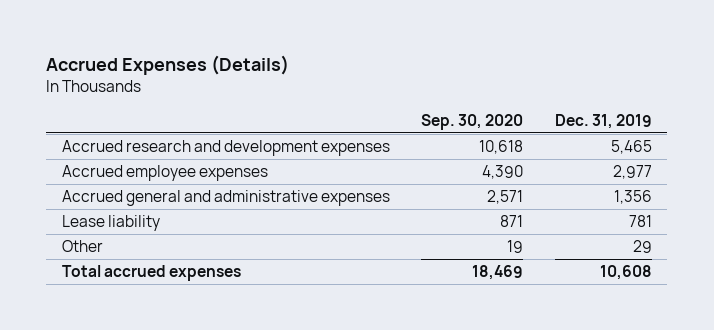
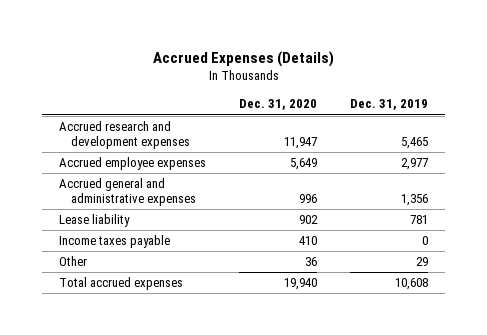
[421,113,524,130] Sep. 30, 2020 -> none
none -> [239,99,318,111] Dec. 31, 2020
none -> [58,235,170,249] Income taxes payable

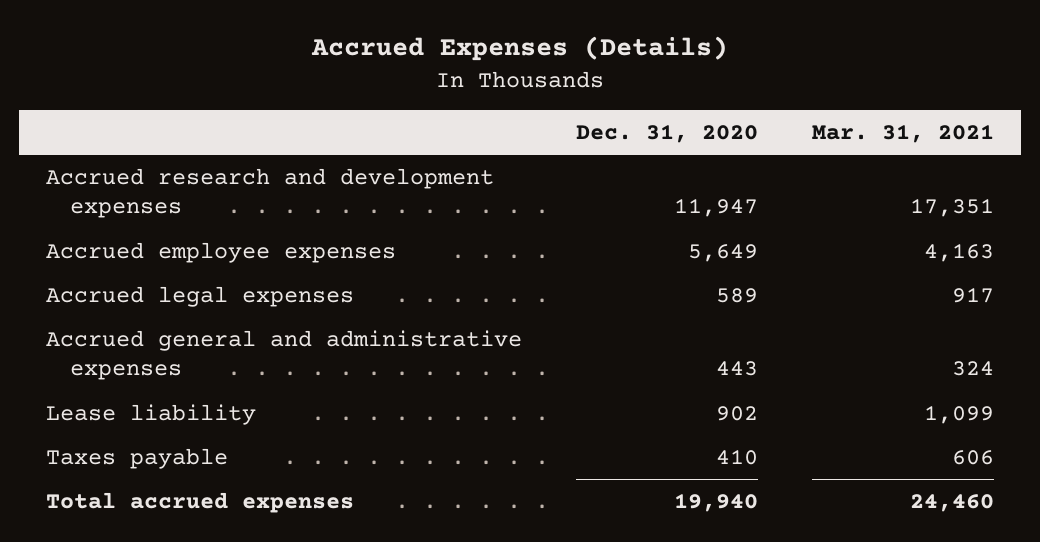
[350,99,429,111] Dec. 31, 2019 -> none
none -> [811,124,994,144] Mar. 31, 2021
none -> [46,285,355,307] Accrued legal expenses
[299,194,318,204] 996 -> [715,361,758,377] 443
[58,256,87,267] Other -> none
[58,235,170,249] Income taxes payable -> [46,447,229,469] Taxes payable

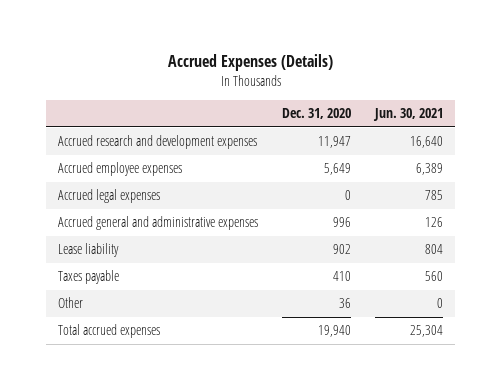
[811,124,994,144] Mar. 31, 2021 -> none
none -> [373,108,444,122] Jun. 30, 2021
[715,287,758,303] 589 -> [345,190,352,201] 0
[715,361,758,377] 443 -> [333,217,352,228] 996
none -> [57,297,83,309] Other

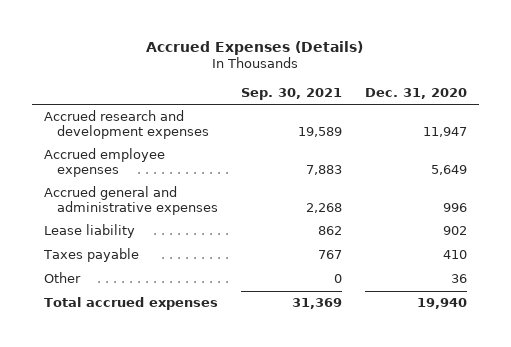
[373,108,444,122] Jun. 30, 2021 -> none
none -> [240,87,342,100] Sep. 30, 2021
[57,189,160,204] Accrued legal expenses -> none

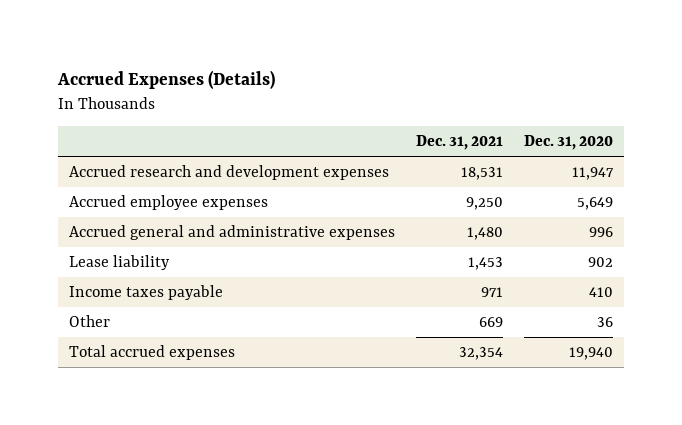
[240,87,342,100] Sep. 30, 2021 -> none
none -> [416,135,504,151] Dec. 31, 2021
[42,248,139,263] Taxes payable -> [69,284,224,300] Income taxes payable

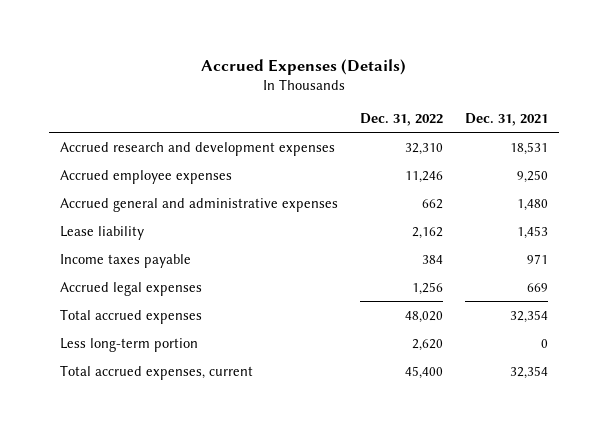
[524,135,614,151] Dec. 31, 2020 -> none
none -> [359,113,443,127] Dec. 31, 2022
[69,314,111,327] Other -> [59,281,202,296] Accrued legal expenses
none -> [59,337,198,352] Less long-term portion
none -> [59,364,253,380] Total accrued expenses, current

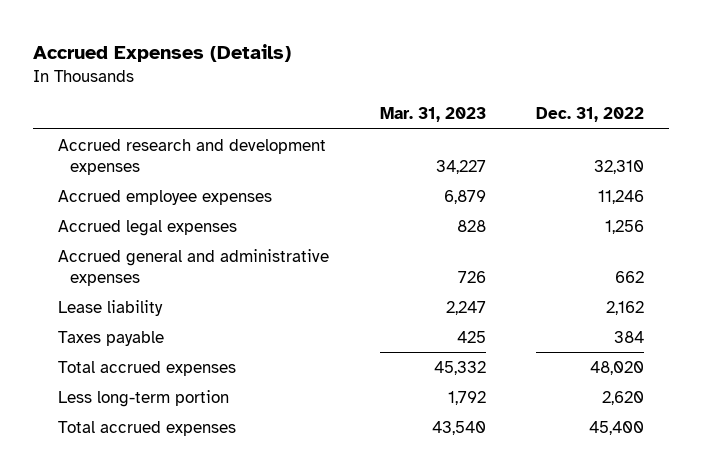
[464,113,548,127] Dec. 31, 2021 -> none
none -> [379,107,486,123] Mar. 31, 2023
[59,281,202,296] Accrued legal expenses -> [58,219,238,236] Accrued legal expenses
[59,253,191,268] Income taxes payable -> [58,330,165,346] Taxes payable
[59,364,253,380] Total accrued expenses, current -> [58,420,237,436] Total accrued expenses

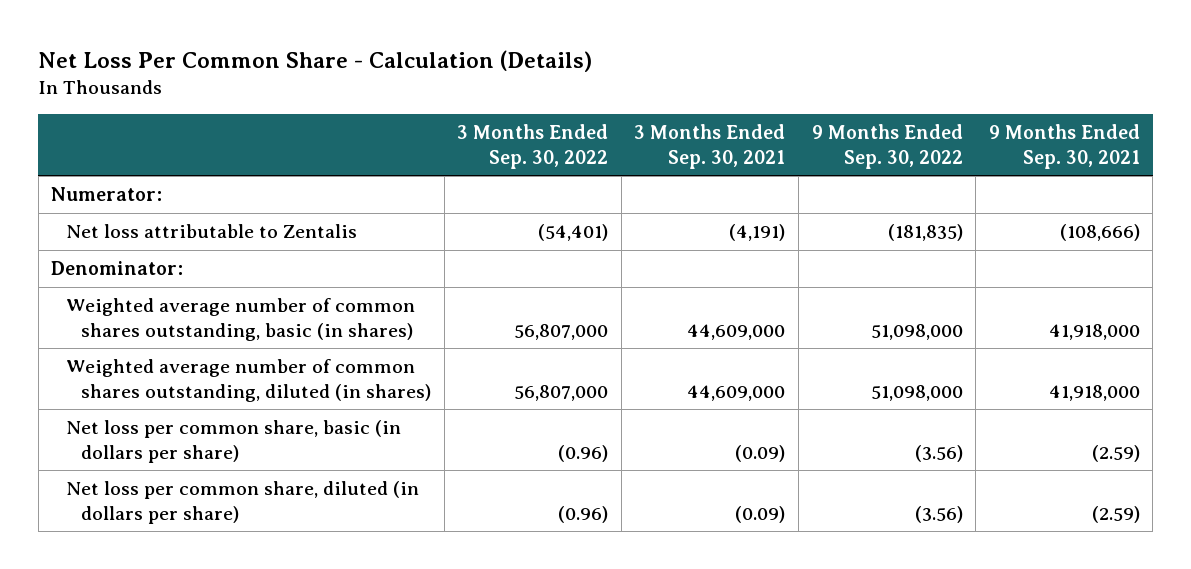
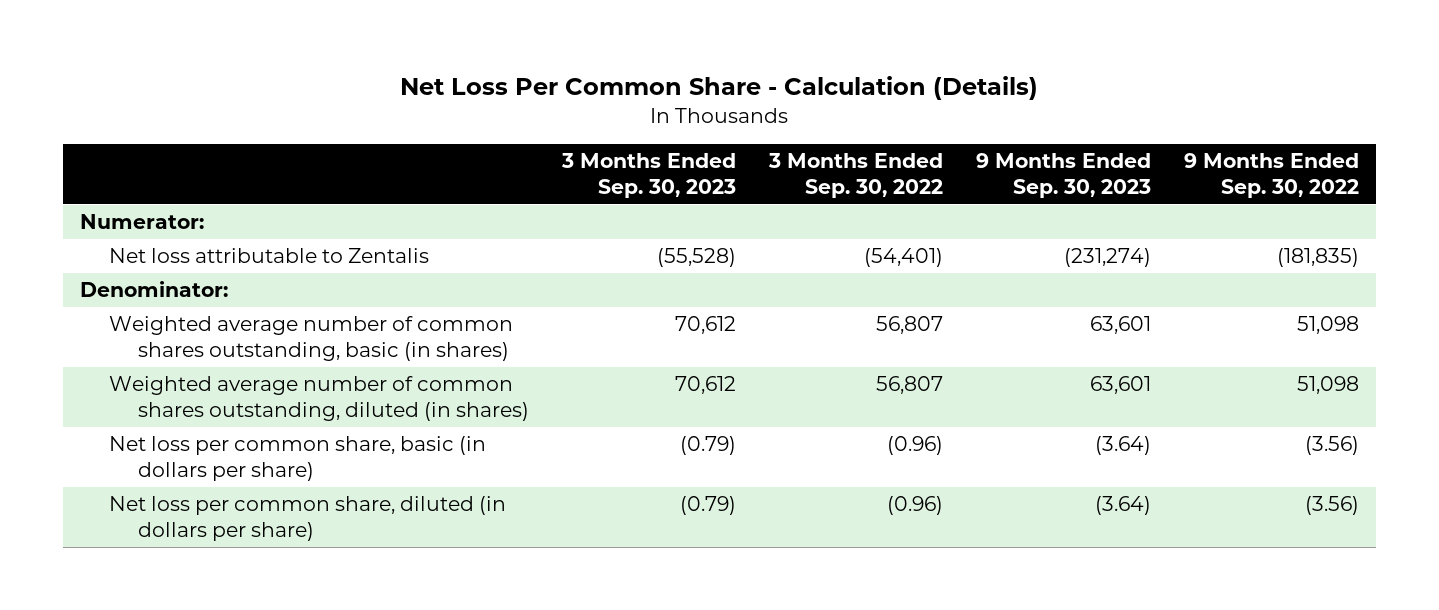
[634,123,786,169] 3 Months Ended Sep. 30, 2021 -> none
[988,123,1140,169] 9 Months Ended Sep. 30, 2021 -> none
none -> [560,152,736,198] 3 Months Ended Sep. 30, 2023
none -> [976,152,1152,198] 9 Months Ended Sep. 30, 2023
[514,323,609,340] 56,807,000 -> [875,316,943,335] 56,807
[870,323,963,340] 51,098,000 -> [1297,316,1360,335] 51,098
[514,384,609,401] 56,807,000 -> [875,376,943,395] 56,807
[870,384,963,401] 51,098,000 -> [1297,376,1360,395] 51,098

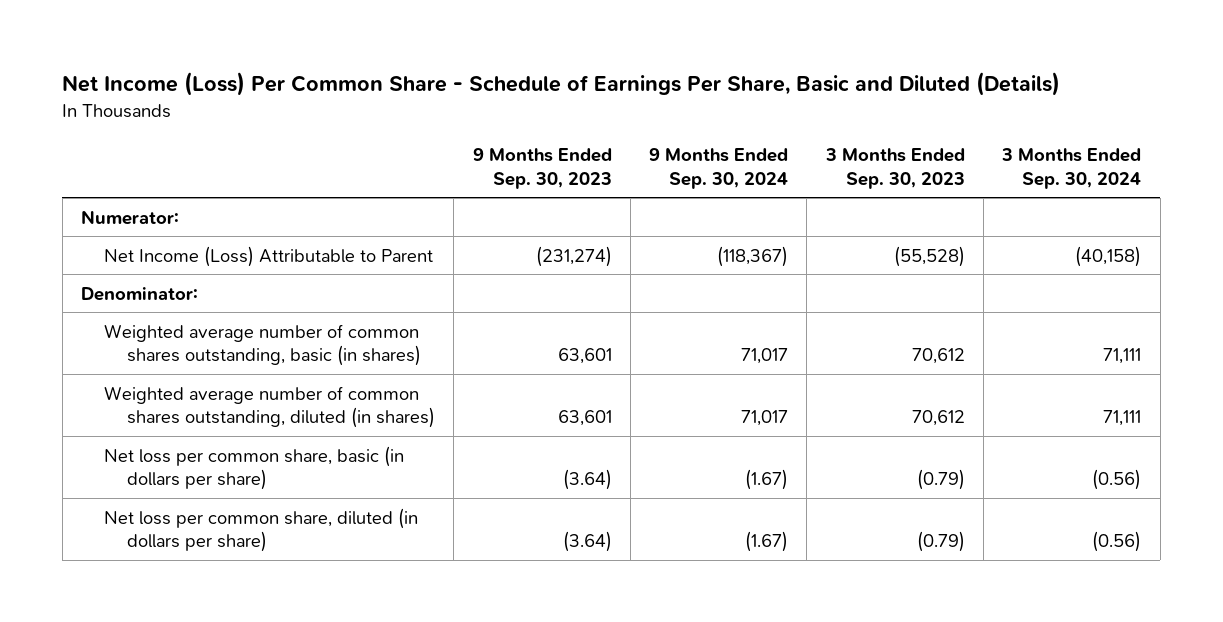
[400,76,1039,101] Net Loss Per Common Share - Calculation (Details) -> [62,72,1061,97] Net Income (Loss) Per Common Share - Schedule of Earnings Per Share, Basic and Diluted (Details)
[767,152,943,198] 3 Months Ended Sep. 30, 2022 -> none
[1184,152,1360,198] 9 Months Ended Sep. 30, 2022 -> none
none -> [649,147,789,189] 9 Months Ended Sep. 30, 2024
none -> [1001,147,1142,189] 3 Months Ended Sep. 30, 2024
[108,248,429,264] Net loss attributable to Zentalis -> [104,245,434,267] Net Income (Loss) Attributable to Parent

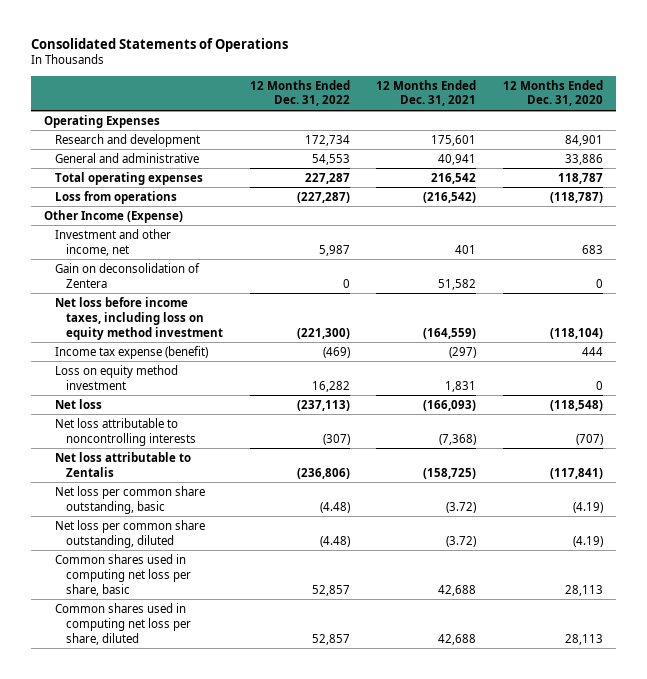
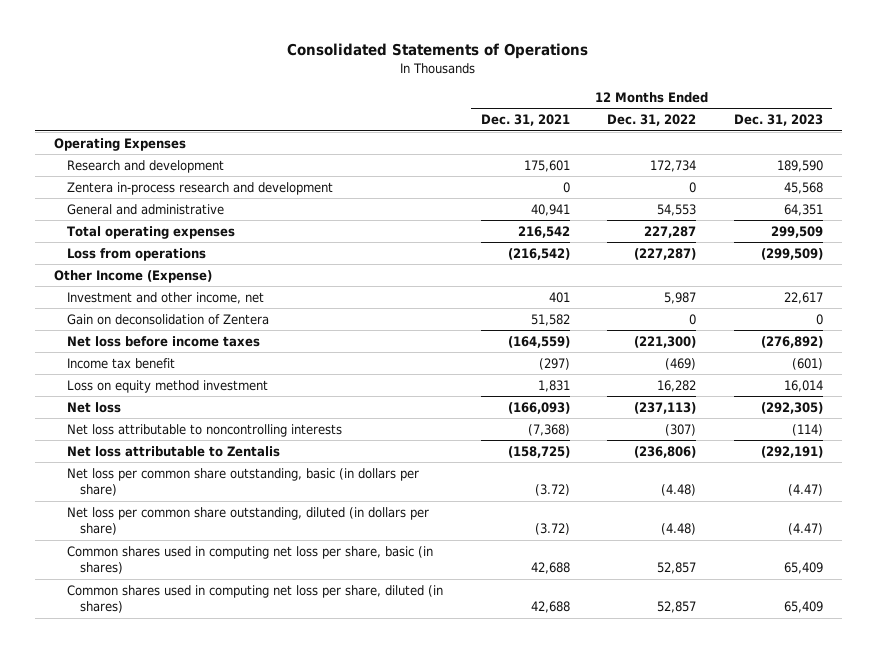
[502,79,603,107] 12 Months Ended Dec. 31, 2020 -> none
none -> [733,114,823,127] Dec. 31, 2023
none -> [66,181,333,195] Zentera in-process research and development
[55,296,224,340] Net loss before income taxes, including loss on equity method investment -> [66,335,260,347] Net loss before income taxes
[55,345,209,359] Income tax expense (benefit) -> [66,357,175,369] Income tax benefit
[55,485,206,514] Net loss per common share outstanding, basic -> [66,467,419,497] Net loss per common share outstanding, basic (in dollars per share)
[55,519,206,548] Net loss per common share outstanding, diluted -> [66,506,429,536] Net loss per common share outstanding, diluted (in dollars per share)
[55,553,192,596] Common shares used in computing net loss per share, basic -> [66,545,433,575] Common shares used in computing net loss per share, basic (in shares)
[55,602,192,645] Common shares used in computing net loss per share, diluted -> [66,584,443,614] Common shares used in computing net loss per share, diluted (in shares)

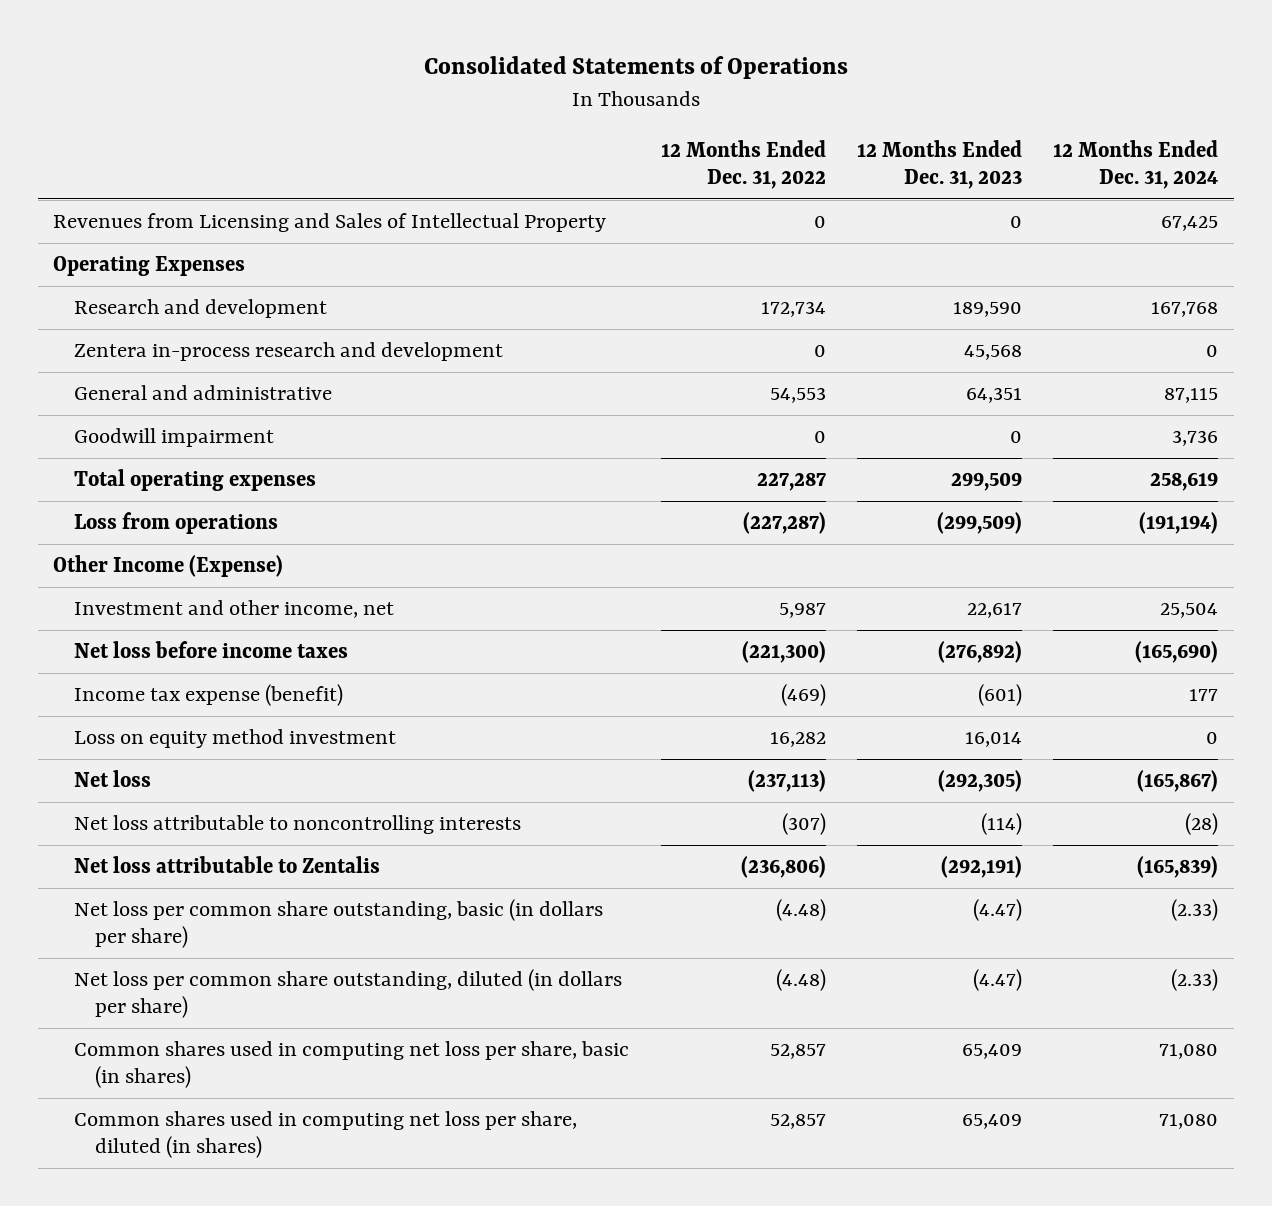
[480,114,570,127] Dec. 31, 2021 -> none
none -> [1053,140,1219,190] 12 Months Ended Dec. 31, 2024
none -> [53,212,607,232] Revenues from Licensing and Sales of Intellectual Property
none -> [74,427,275,447] Goodwill impairment
[66,313,269,325] Gain on deconsolidation of Zentera -> none
[66,357,175,369] Income tax benefit -> [74,683,344,706] Income tax expense (benefit)

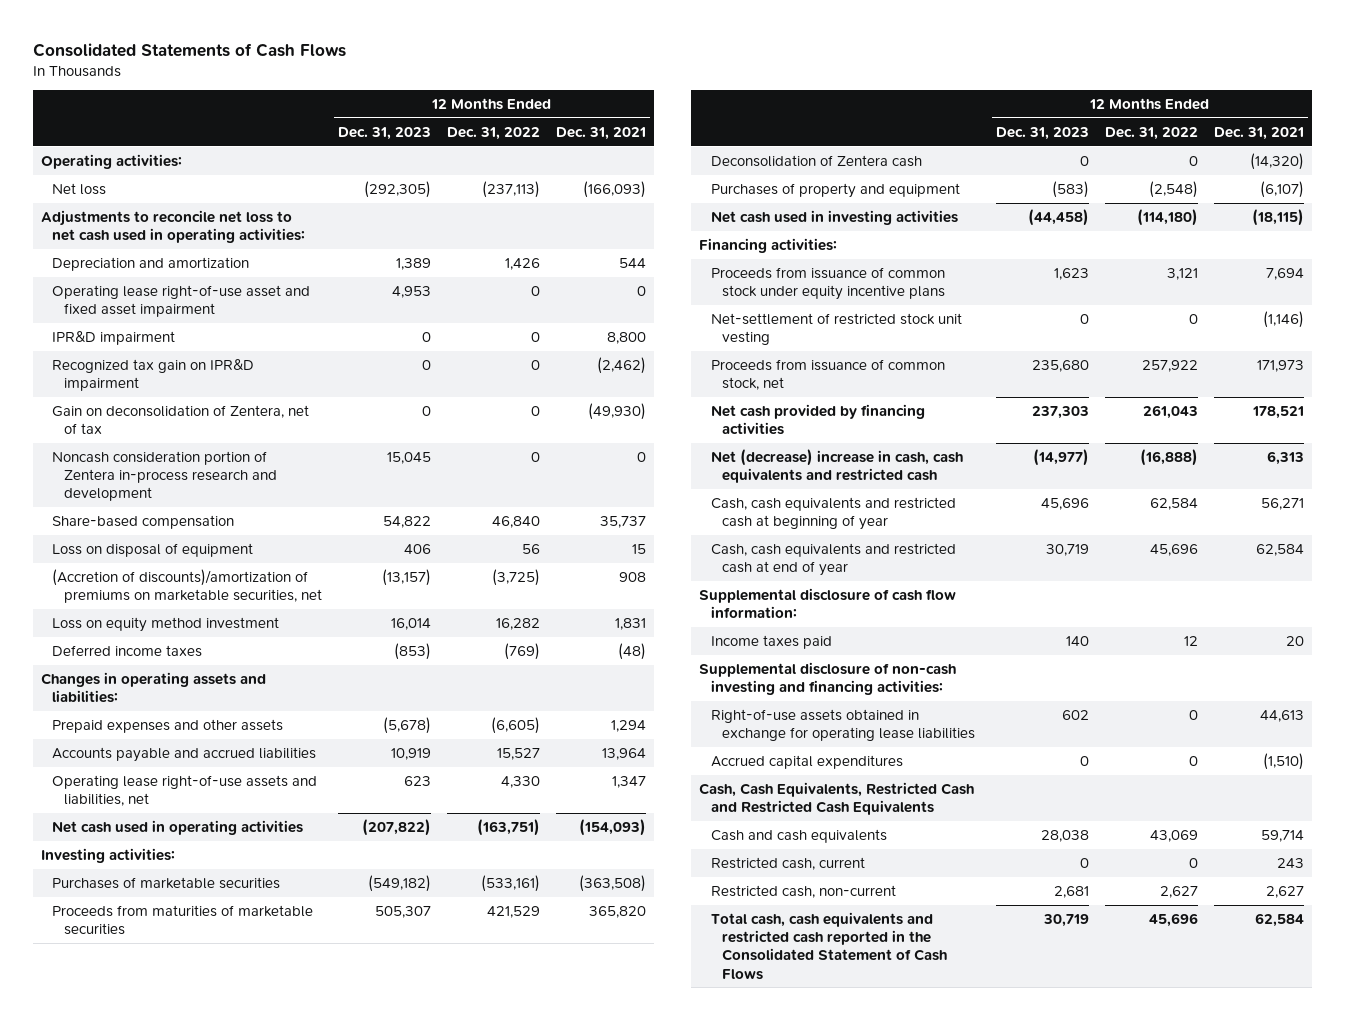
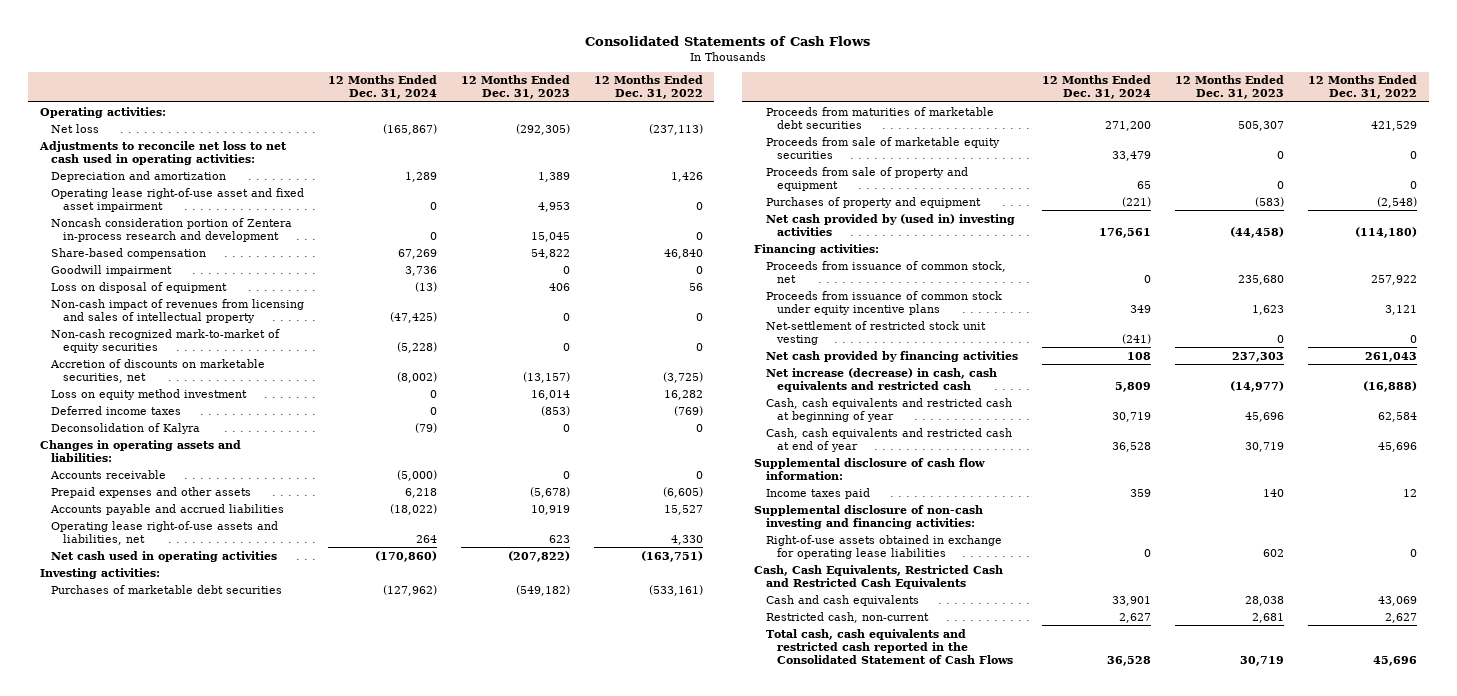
[556,126,647,140] Dec. 31, 2021 -> none
none -> [328,75,438,100] 12 Months Ended Dec. 31, 2024
[52,330,176,345] IPR&D impairment -> none
[52,358,255,392] Recognized tax gain on IPR&D impairment -> none
[52,404,310,435] Gain on deconsolidation of Zentera, net of tax -> none
none -> [51,264,173,276] Goodwill impairment
none -> [51,298,305,323] Non-cash impact of revenues from licensing and sales of intellectual property
none -> [51,328,281,353] Non-cash recognized mark-to-market of equity securities
[52,568,323,604] (Accretion of discounts)/amortization of premiums on marketable securities, net -> [50,358,266,383] Accretion of discounts on marketable securities, net
none -> [51,422,201,434] Deconsolidation of Kalyra
none -> [50,469,167,479] Accounts receivable
[710,154,922,167] Deconsolidation of Zentera cash -> none
[52,876,281,889] Purchases of marketable securities -> [51,584,283,594] Purchases of marketable debt securities
[52,904,314,936] Proceeds from maturities of marketable securities -> [765,106,994,129] Proceeds from maturities of marketable debt securities
none -> [765,136,1000,159] Proceeds from sale of marketable equity securities
none -> [765,166,968,191] Proceeds from sale of property and equipment
[710,209,958,225] Net cash used in investing activities -> [765,213,1015,236] Net cash provided by (used in) investing activities
[710,358,945,391] Proceeds from issuance of common stock, net -> [765,260,1006,283] Proceeds from issuance of common stock, net
[710,448,963,484] Net (decrease) increase in cash, cash equivalents and restricted cash -> [765,367,997,392] Net increase (decrease) in cash, cash equivalents and restricted cash
[710,754,903,769] Accrued capital expenditures -> none
[710,856,865,870] Restricted cash, current -> none

